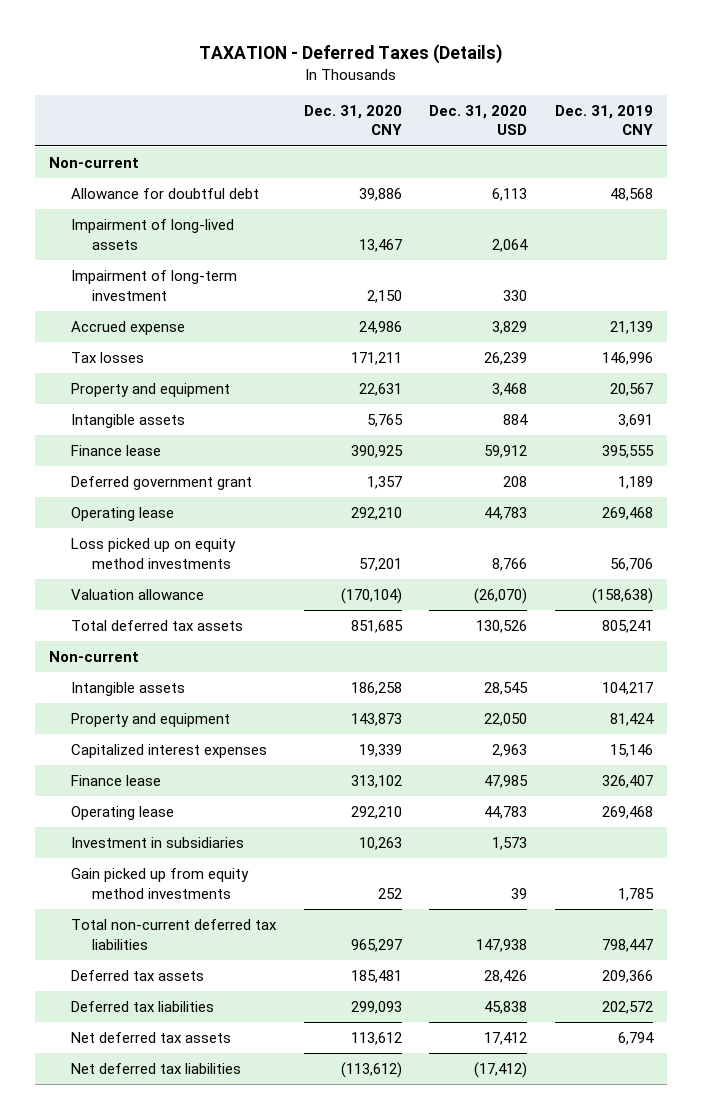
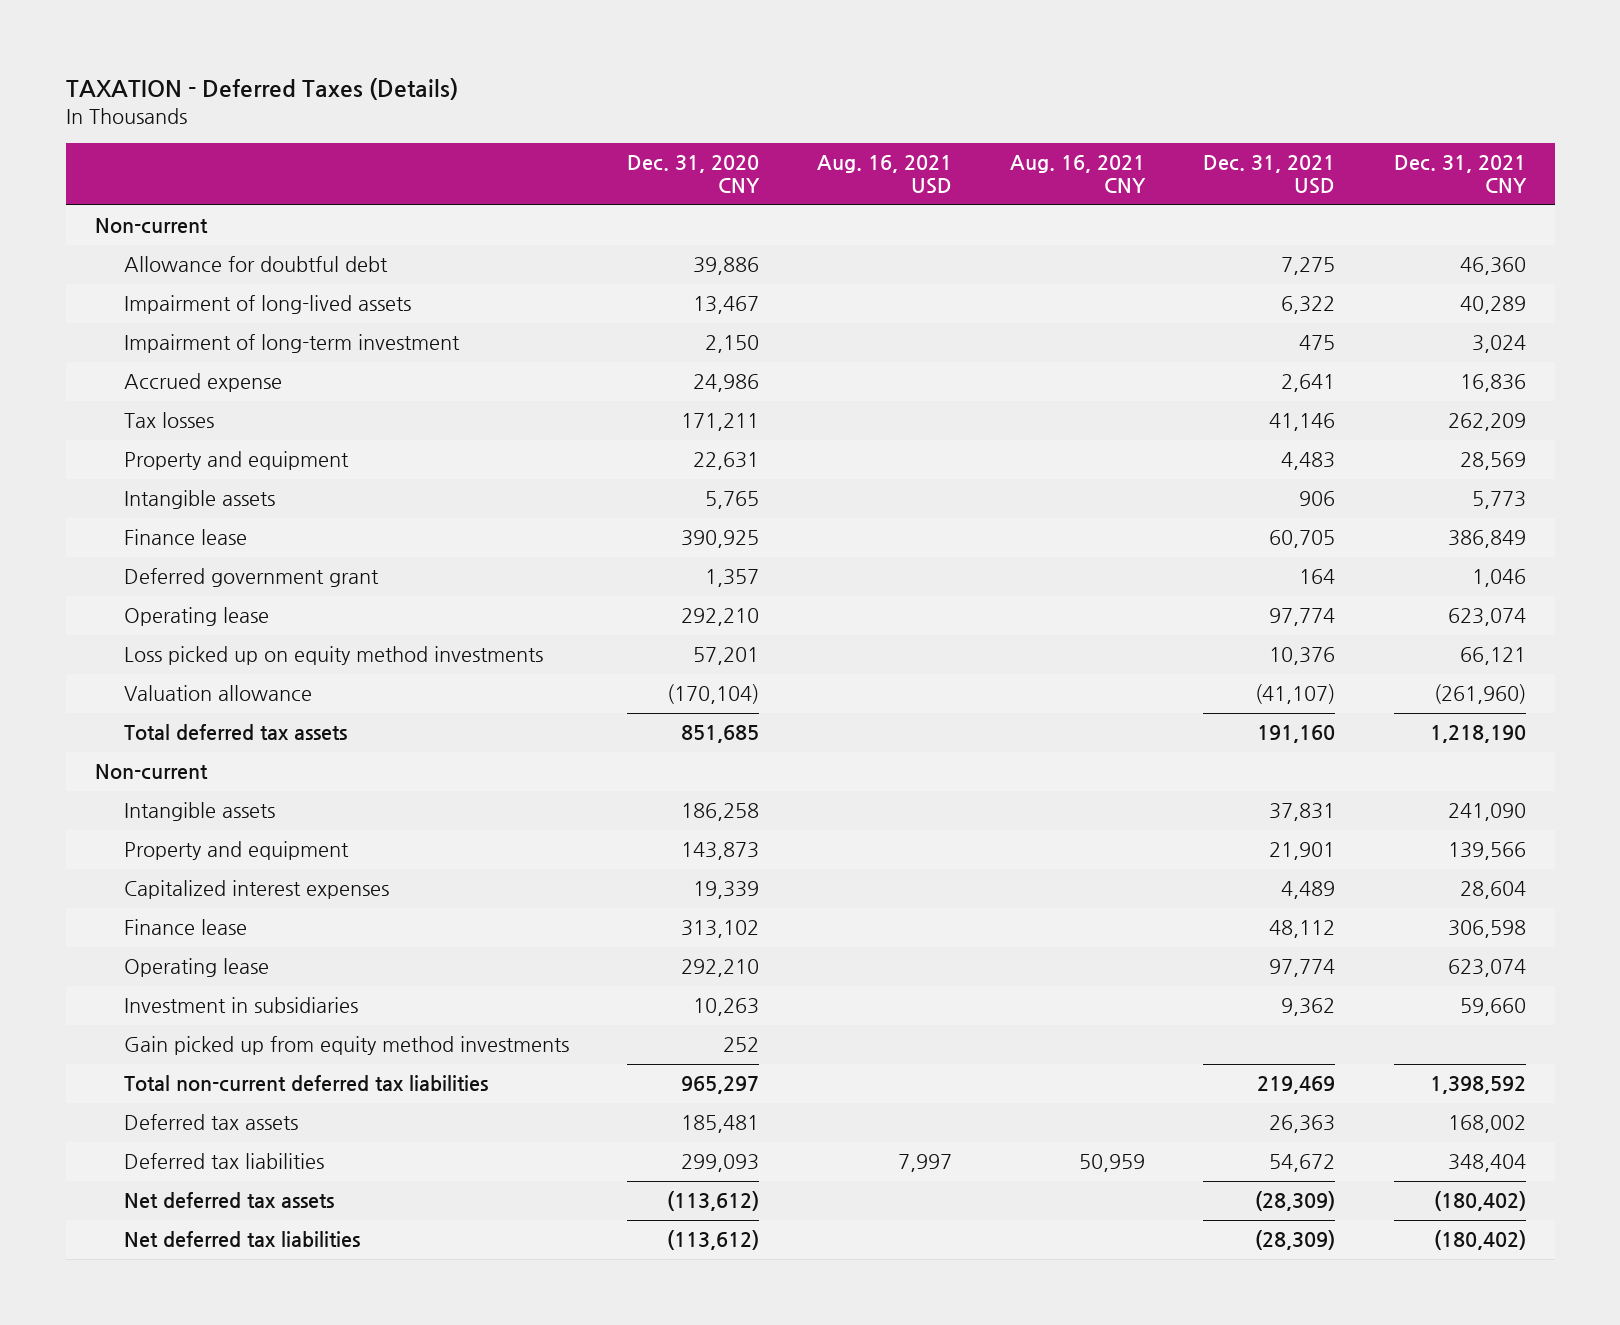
[429,104,528,136] Dec. 31, 2020 USD -> none
[555,104,654,136] Dec. 31, 2019 CNY -> none
none -> [817,154,953,195] Aug. 16, 2021 USD
none -> [1010,154,1147,194] Aug. 16, 2021 CNY
none -> [1203,154,1336,195] Dec. 31, 2021 USD
none -> [1393,154,1527,194] Dec. 31, 2021 CNY
[350,1031,402,1045] 113,612 -> [667,1191,760,1212] (113,612)

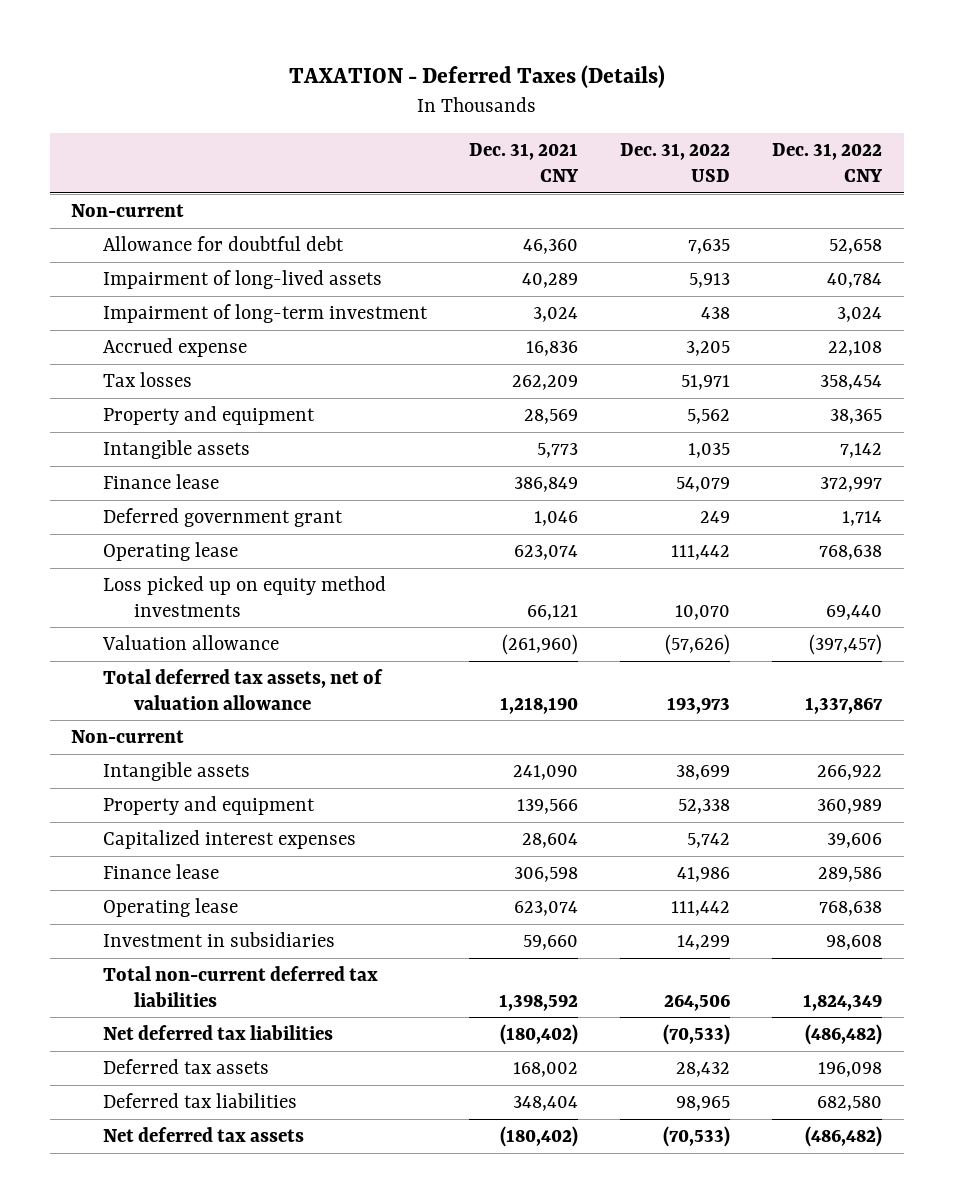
[627,154,761,194] Dec. 31, 2020 CNY -> none
[817,154,953,195] Aug. 16, 2021 USD -> none
[1010,154,1147,194] Aug. 16, 2021 CNY -> none
[1203,154,1336,195] Dec. 31, 2021 USD -> none
none -> [620,143,731,183] Dec. 31, 2022 USD
none -> [772,143,884,183] Dec. 31, 2022 CNY
[124,724,348,741] Total deferred tax assets -> [102,668,383,710] Total deferred tax assets, net of valuation allowance
[124,1036,570,1056] Gain picked up from equity method investments -> none
[124,1231,361,1248] Net deferred tax liabilities -> [102,1024,333,1040] Net deferred tax liabilities

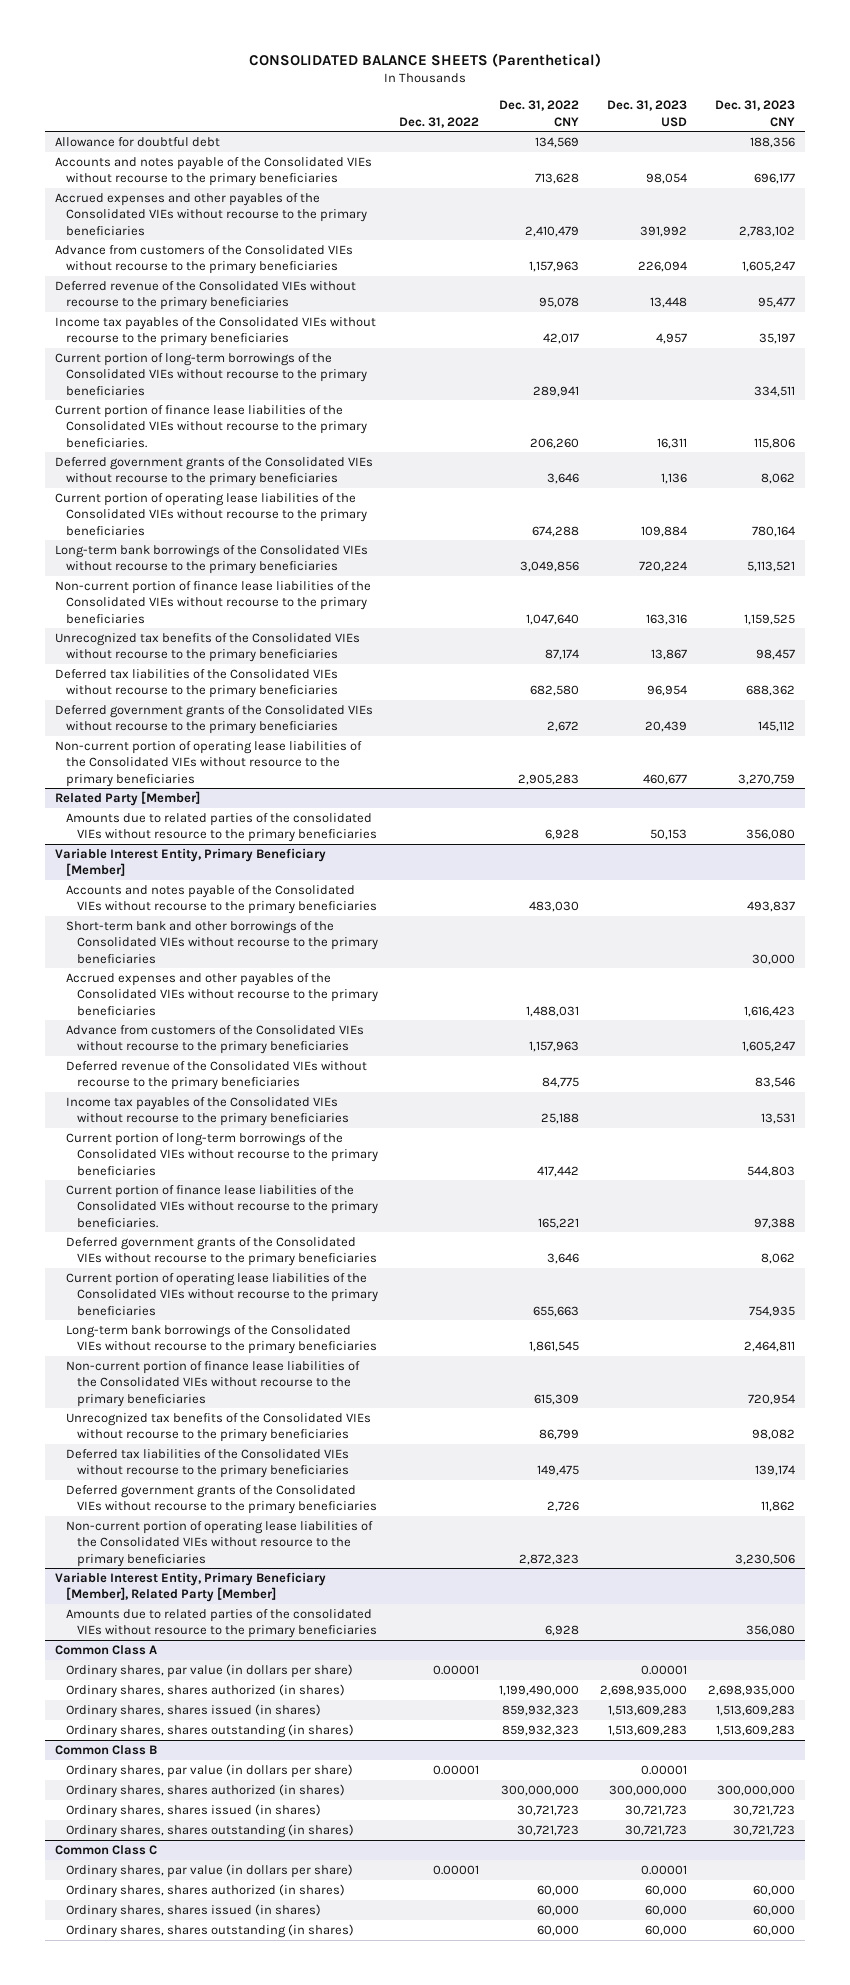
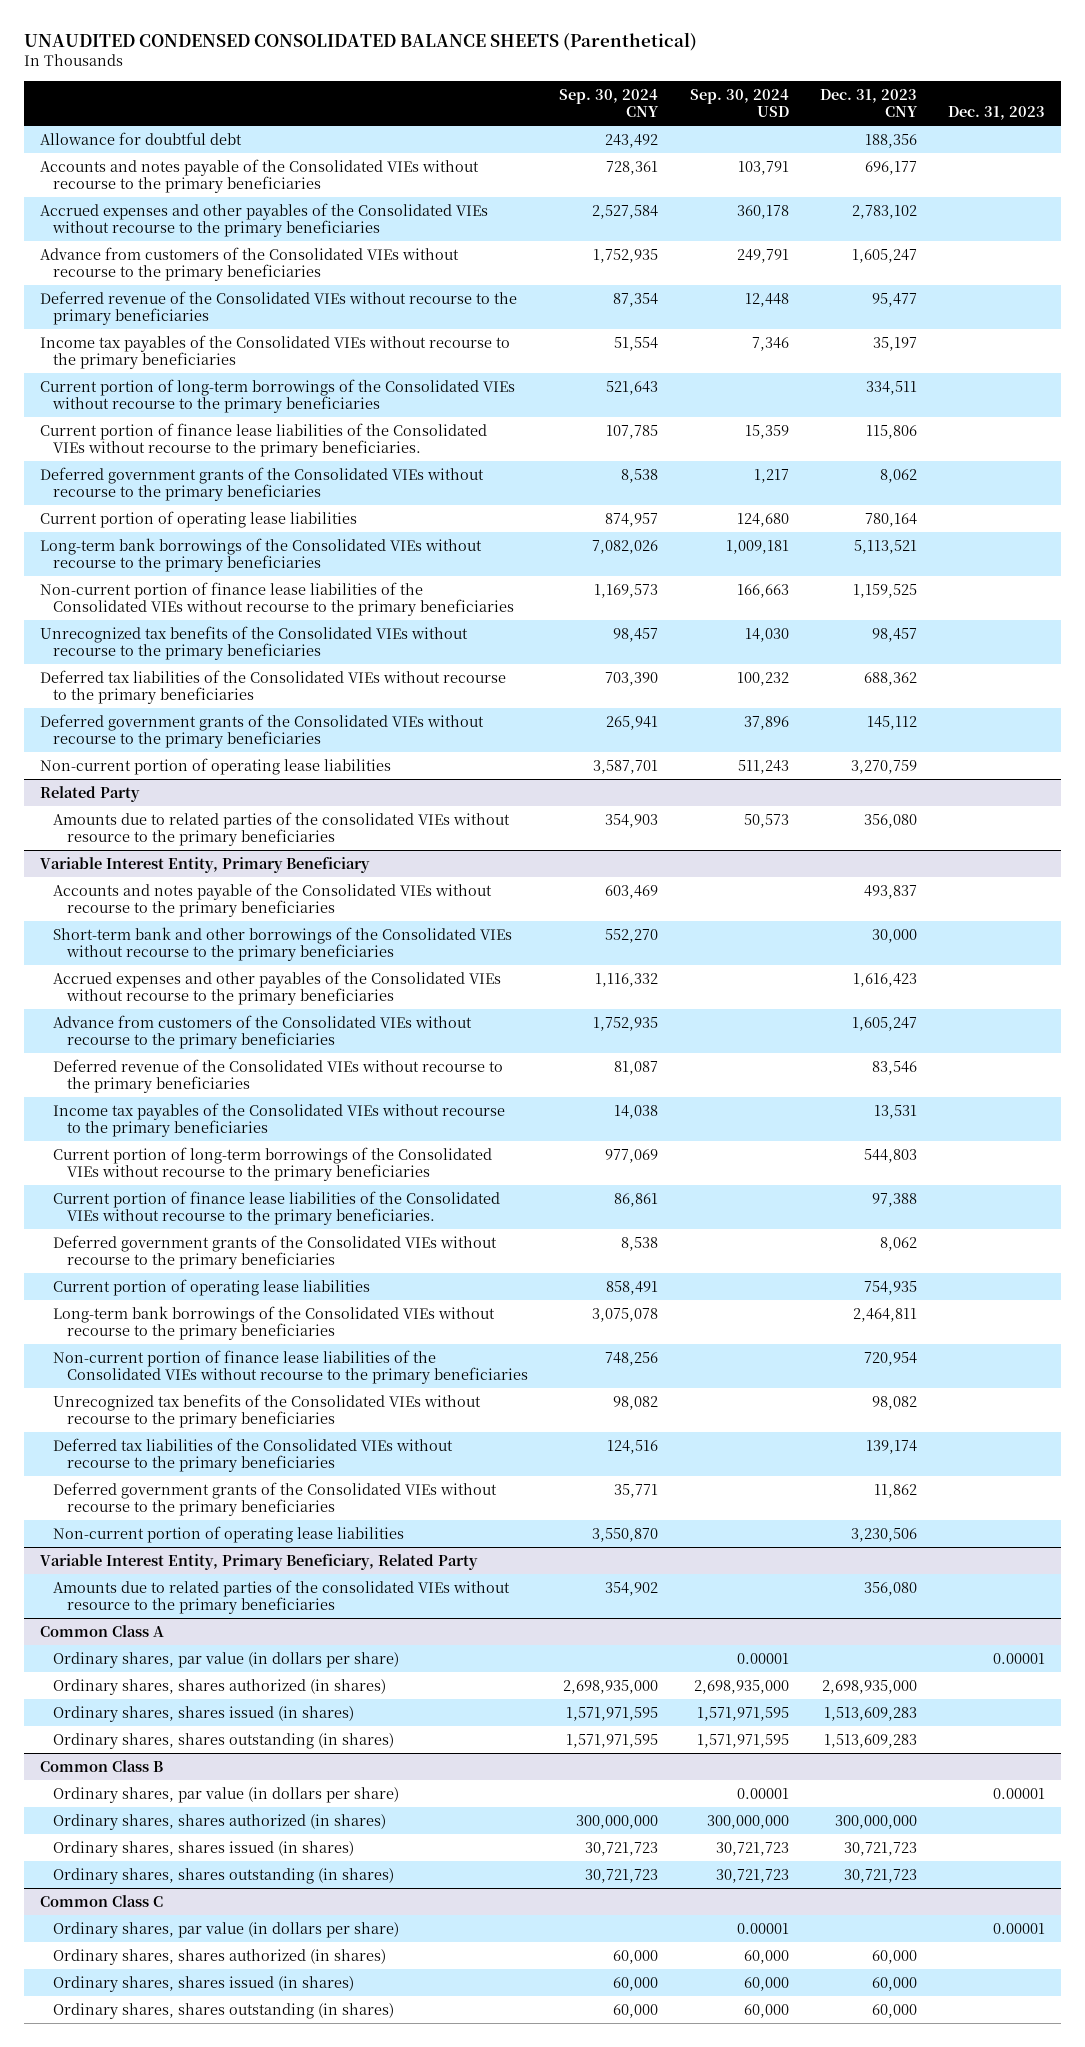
[248,52,601,67] CONSOLIDATED BALANCE SHEETS (Parenthetical) -> [23,31,697,51] UNAUDITED CONDENSED CONSOLIDATED BALANCE SHEETS (Parenthetical)
[398,116,479,128] Dec. 31, 2022 -> none
[499,100,580,127] Dec. 31, 2022 CNY -> none
[607,100,688,127] Dec. 31, 2023 USD -> none
none -> [559,89,660,118] Sep. 30, 2024 CNY
none -> [689,89,789,118] Sep. 30, 2024 USD
none -> [948,106,1046,121] Dec. 31, 2023
[55,492,368,536] Current portion of operating lease liabilities of the Consolidated VIEs without recourse to the primary beneficiaries -> [39,511,357,529] Current portion of operating lease liabilities
[55,740,363,787] Non-current portion of operating lease liabilities of the Consolidated VIEs without resource to the primary beneficiaries -> [39,758,391,776] Non-current portion of operating lease liabilities
[55,790,201,806] Related Party [Member] -> [39,786,140,803] Related Party
[55,847,327,877] Variable Interest Entity, Primary Beneficiary [Member] -> [39,857,370,874] Variable Interest Entity, Primary Beneficiary
[66,1272,379,1316] Current portion of operating lease liabilities of the Consolidated VIEs without recourse to the primary beneficiaries -> [53,1279,371,1297] Current portion of operating lease liabilities
[66,1520,374,1567] Non-current portion of operating lease liabilities of the Consolidated VIEs without resource to the primary beneficiaries -> [53,1526,405,1544] Non-current portion of operating lease liabilities
[55,1571,327,1603] Variable Interest Entity, Primary Beneficiary [Member], Related Party [Member] -> [39,1554,478,1571] Variable Interest Entity, Primary Beneficiary, Related Party

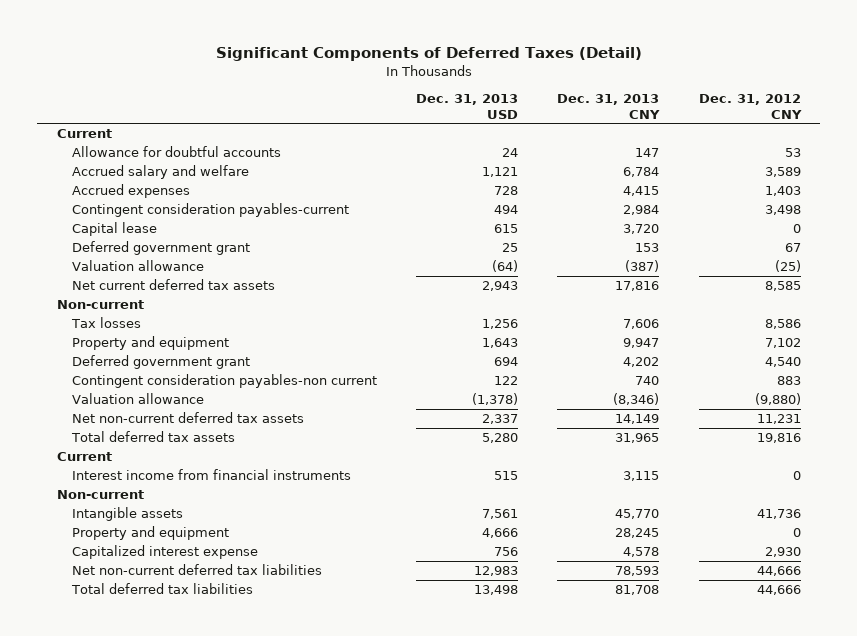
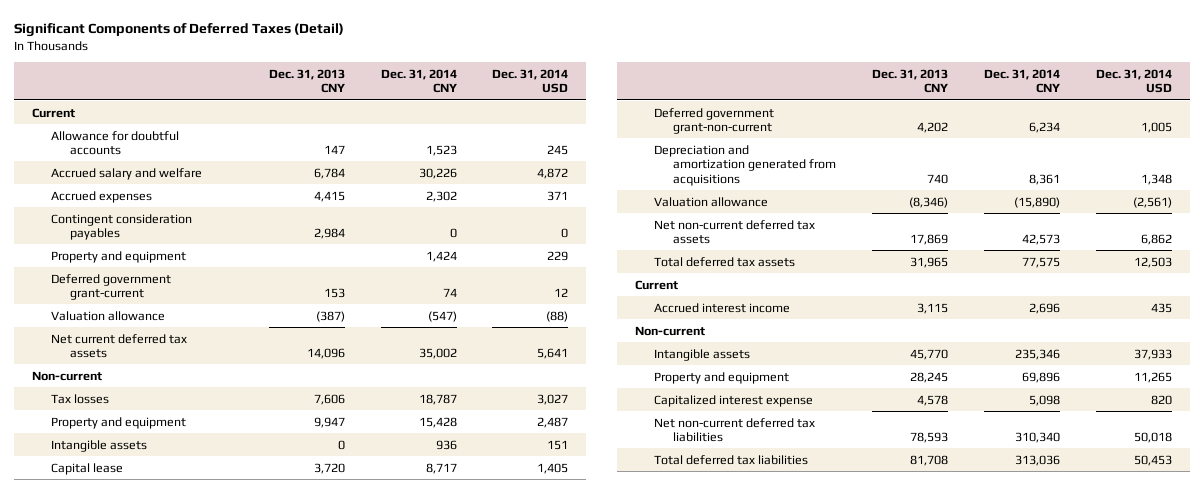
[416,94,519,119] Dec. 31, 2013 USD -> none
[698,94,802,119] Dec. 31, 2012 CNY -> none
none -> [380,68,457,94] Dec. 31, 2014 CNY
none -> [492,68,569,94] Dec. 31, 2014 USD
[72,203,350,218] Contingent consideration payables-current -> [50,213,192,241] Contingent consideration payables
none -> [50,250,186,263] Property and equipment
[72,241,251,256] Deferred government grant -> [50,273,171,301] Deferred government grant-current
[615,281,660,292] 17,816 -> [306,348,345,360] 14,096
[72,374,378,389] Contingent consideration payables-non current -> none
none -> [50,439,147,452] Intangible assets
[72,222,158,237] Capital lease -> [50,462,123,475] Capital lease
[72,355,251,370] Deferred government grant -> [654,107,775,135] Deferred government grant-non-current
none -> [654,144,837,186] Depreciation and amortization generated from acquisitions
[615,414,660,425] 14,149 -> [910,234,949,246] 17,869
[72,469,352,481] Interest income from financial instruments -> [654,302,791,313] Accrued interest income

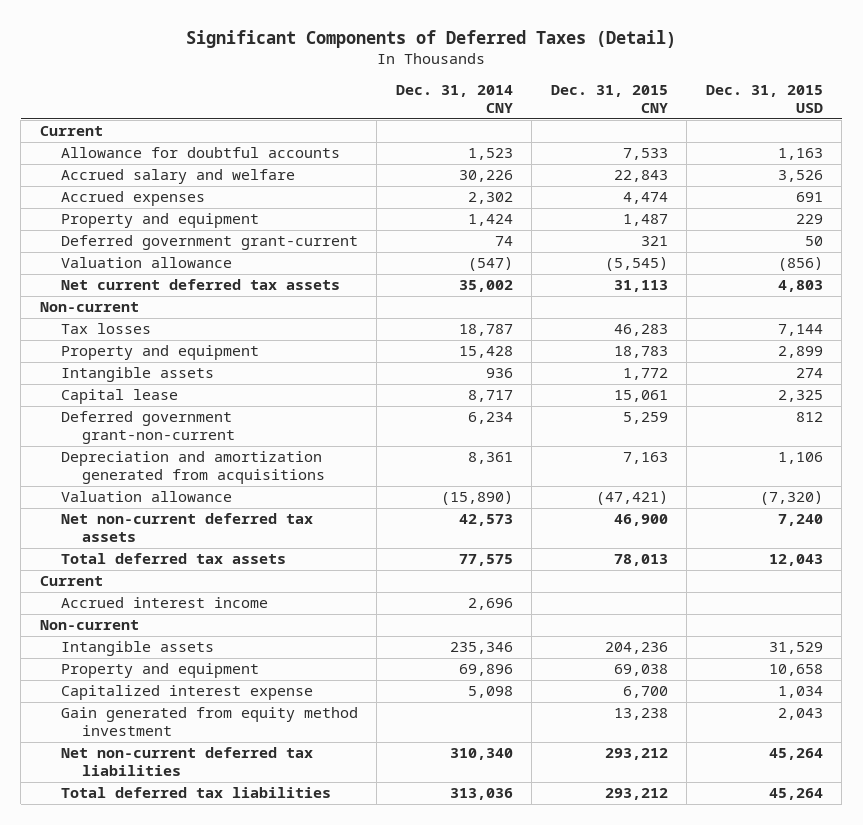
[268,68,345,94] Dec. 31, 2013 CNY -> none
[492,68,569,94] Dec. 31, 2014 USD -> none
none -> [550,85,668,114] Dec. 31, 2015 CNY
none -> [705,85,823,114] Dec. 31, 2015 USD
[50,213,192,241] Contingent consideration payables -> none
none -> [60,707,358,737] Gain generated from equity method investment

